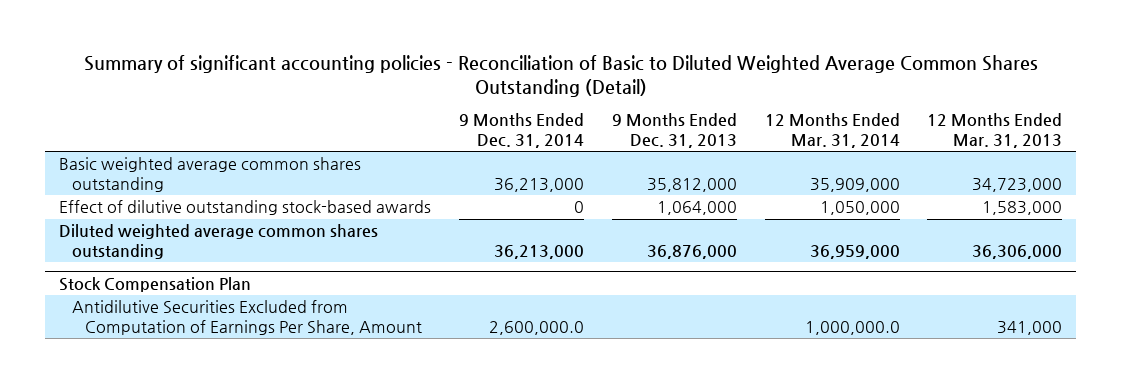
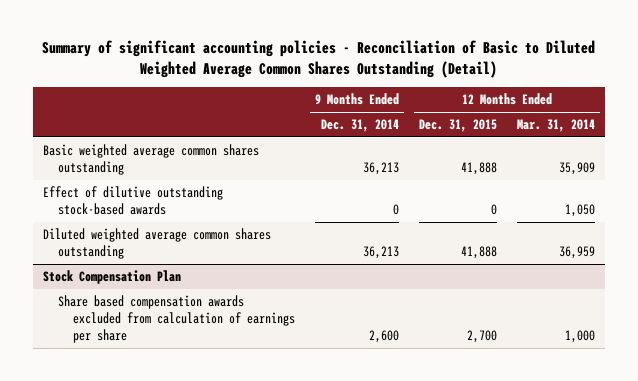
[611,113,737,149] 9 Months Ended Dec. 31, 2013 -> none
[927,113,1063,149] 12 Months Ended Mar. 31, 2013 -> none
none -> [419,119,498,133] Dec. 31, 2015
[494,177,585,192] 36,213,000 -> [363,162,400,176] 36,213
[809,177,900,192] 35,909,000 -> [559,162,596,176] 35,909
[819,201,900,216] 1,050,000 -> [565,204,596,218] 1,050
[494,244,585,259] 36,213,000 -> [363,246,400,260] 36,213
[809,244,900,259] 36,959,000 -> [559,246,596,260] 36,959
[72,300,423,335] Antidilutive Securities Excluded from Computation of Earnings Per Share, Amount -> [57,295,296,344] Share based compensation awards excluded from calculation of earnings per share
[489,320,585,335] 2,600,000.0 -> [369,330,400,344] 2,600
[804,320,900,335] 1,000,000.0 -> [565,330,596,344] 1,000

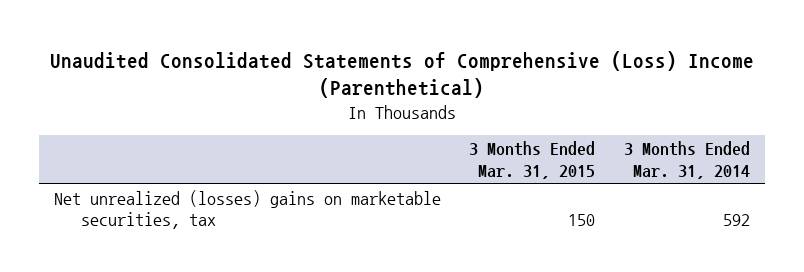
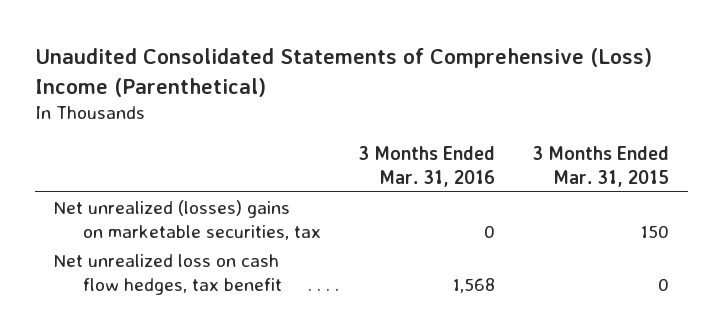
[624,141,751,179] 3 Months Ended Mar. 31, 2014 -> none
none -> [357,145,495,187] 3 Months Ended Mar. 31, 2016
none -> [53,254,282,296] Net unrealized loss on cash flow hedges, tax benefit

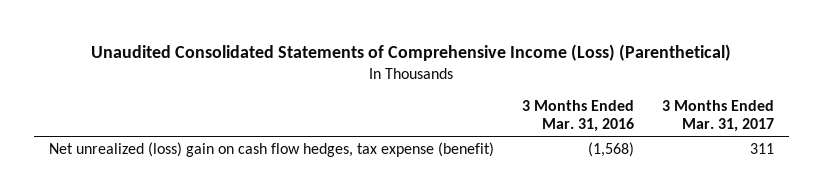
[34,48,652,97] Unaudited Consolidated Statements of Comprehensive (Loss) Income (Parenthetical) -> [91,44,732,62] Unaudited Consolidated Statements of Comprehensive Income (Loss) (Parenthetical)
[532,145,670,187] 3 Months Ended Mar. 31, 2015 -> none
none -> [662,100,775,133] 3 Months Ended Mar. 31, 2017
[53,200,321,241] Net unrealized (losses) gains on marketable securities, tax -> none
[53,254,282,296] Net unrealized loss on cash flow hedges, tax benefit -> [48,141,494,157] Net unrealized (loss) gain on cash flow hedges, tax expense (benefit)
[451,278,495,294] 1,568 -> [587,141,634,157] (1,568)

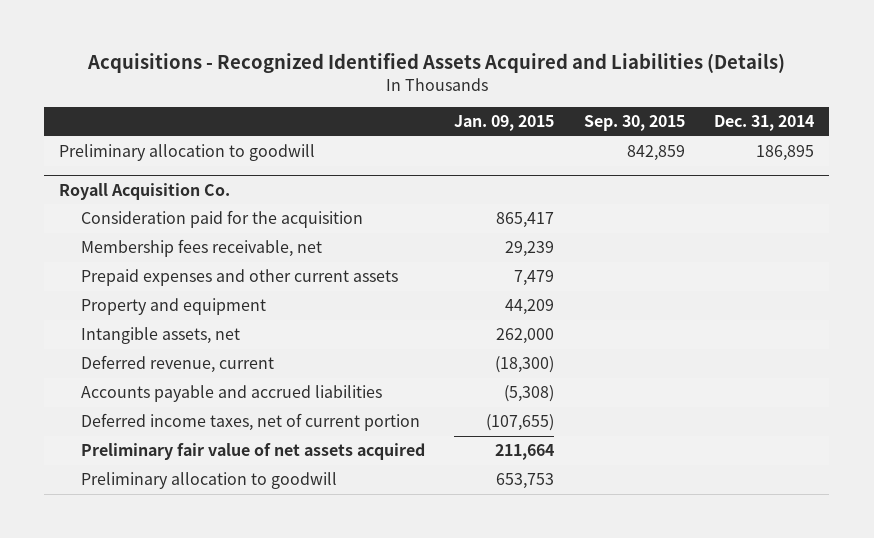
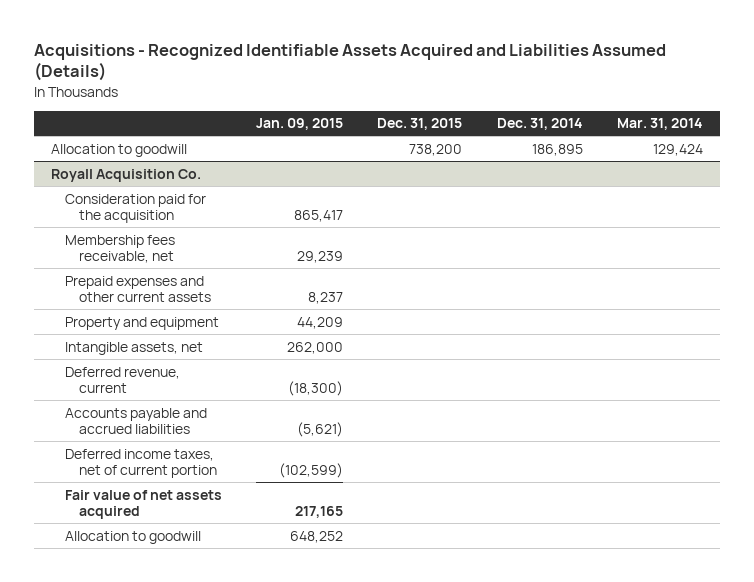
[86,53,785,74] Acquisitions - Recognized Identified Assets Acquired and Liabilities (Details) -> [33,43,666,82] Acquisitions - Recognized Identifiable Assets Acquired and Liabilities Assumed (Details)
[583,115,685,132] Sep. 30, 2015 -> none
none -> [377,118,463,131] Dec. 31, 2015
none -> [617,118,704,131] Mar. 31, 2014
[59,144,316,162] Preliminary allocation to goodwill -> [50,143,187,157] Allocation to goodwill
[514,270,555,287] 7,479 -> [308,292,344,305] 8,237
[504,385,555,403] (5,308) -> [297,422,344,438] (5,621)
[486,414,555,432] (107,655) -> [279,463,344,479] (102,599)
[80,443,425,461] Preliminary fair value of net assets acquired -> [64,489,222,520] Fair value of net assets acquired
[495,444,555,461] 211,664 -> [295,506,344,519] 217,165
[80,472,337,490] Preliminary allocation to goodwill -> [64,530,201,544] Allocation to goodwill
[496,473,555,490] 653,753 -> [290,530,344,543] 648,252

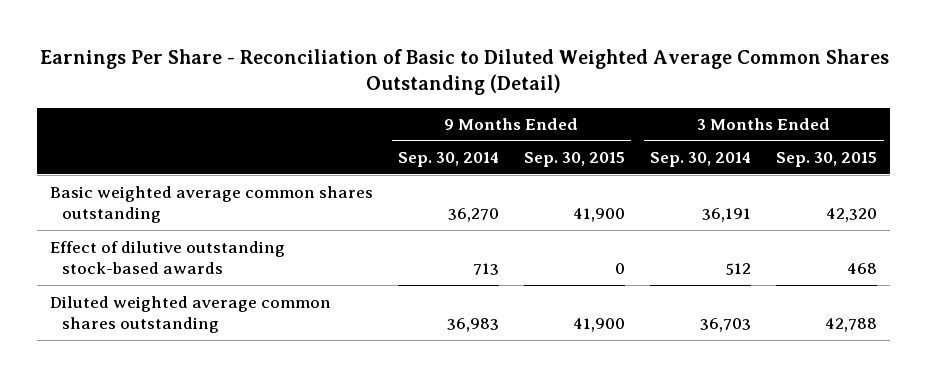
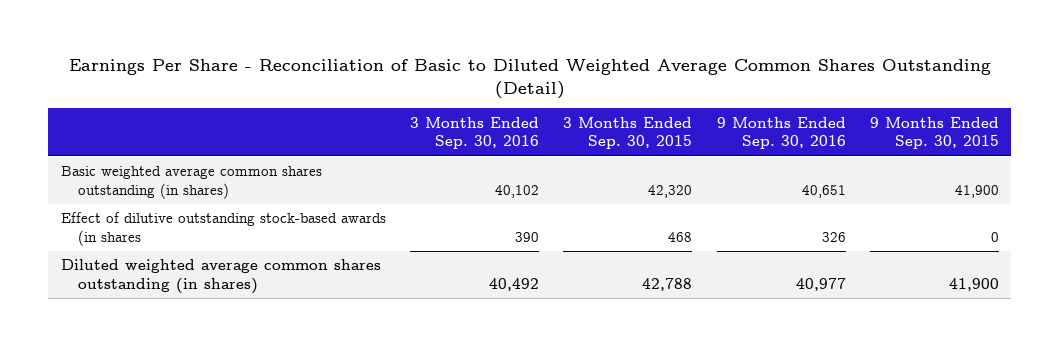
[397,152,499,168] Sep. 30, 2014 -> none
[650,152,752,168] Sep. 30, 2014 -> none
none -> [409,116,539,150] 3 Months Ended Sep. 30, 2016
none -> [716,116,846,150] 9 Months Ended Sep. 30, 2016
[49,185,373,224] Basic weighted average common shares outstanding -> [60,166,322,200] Basic weighted average common shares outstanding (in shares)
[49,240,285,275] Effect of dilutive outstanding stock-based awards -> [60,212,386,247] Effect of dilutive outstanding stock-based awards (in shares
[49,295,331,334] Diluted weighted average common shares outstanding -> [60,259,381,295] Diluted weighted average common shares outstanding (in shares)

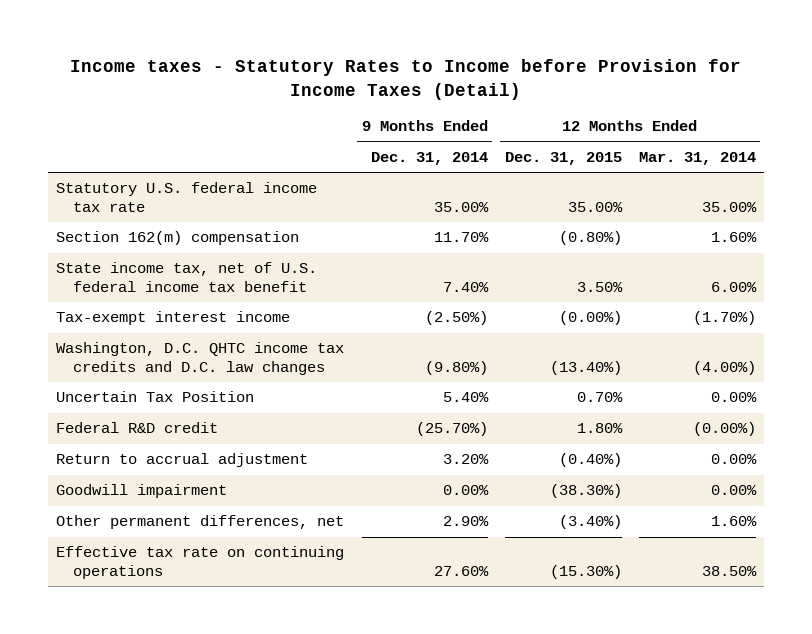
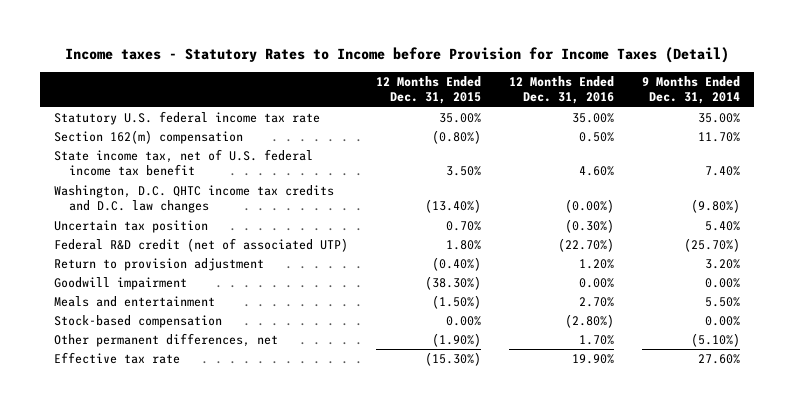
[638,151,756,165] Mar. 31, 2014 -> none
none -> [509,76,615,105] 12 Months Ended Dec. 31, 2016
[56,311,291,326] Tax-exempt interest income -> none
[56,391,255,403] Uncertain Tax Position -> [53,220,208,234] Uncertain tax position
[56,422,219,434] Federal R&D credit -> [53,238,348,253] Federal R&D credit (net of associated UTP)
[56,453,309,468] Return to accrual adjustment -> [53,258,264,272] Return to provision adjustment
none -> [53,296,215,308] Meals and entertainment
none -> [53,315,222,329] Stock-based compensation
[442,516,489,527] 2.90% -> [691,333,741,348] (5.10%)
[558,515,622,530] (3.40%) -> [431,333,481,348] (1.90%)
[56,546,345,579] Effective tax rate on continuing operations -> [53,352,180,365] Effective tax rate

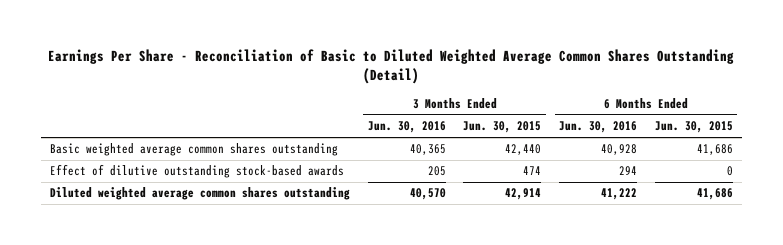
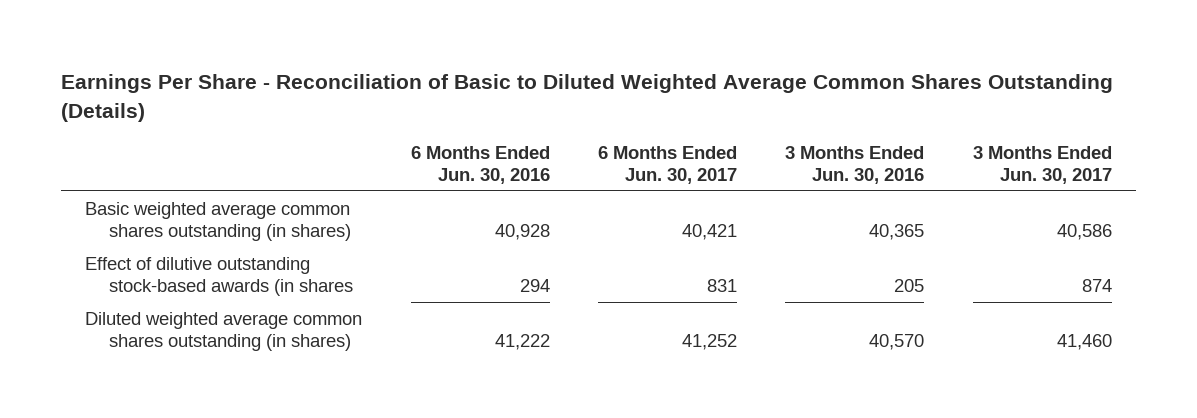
[48,48,735,85] Earnings Per Share - Reconciliation of Basic to Diluted Weighted Average Common Shares Outstanding (Detail) -> [61,74,1114,122] Earnings Per Share - Reconciliation of Basic to Diluted Weighted Average Common Shares Outstanding (Details)
[463,121,542,134] Jun. 30, 2015 -> none
[654,121,733,134] Jun. 30, 2015 -> none
none -> [598,145,738,184] 6 Months Ended Jun. 30, 2017
none -> [972,145,1112,184] 3 Months Ended Jun. 30, 2017
[50,143,339,157] Basic weighted average common shares outstanding -> [85,201,352,241] Basic weighted average common shares outstanding (in shares)
[50,164,345,179] Effect of dilutive outstanding stock-based awards -> [85,256,354,296] Effect of dilutive outstanding stock-based awards (in shares
[50,187,351,201] Diluted weighted average common shares outstanding -> [85,311,363,351] Diluted weighted average common shares outstanding (in shares)

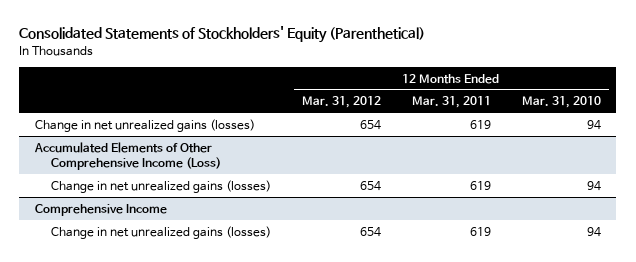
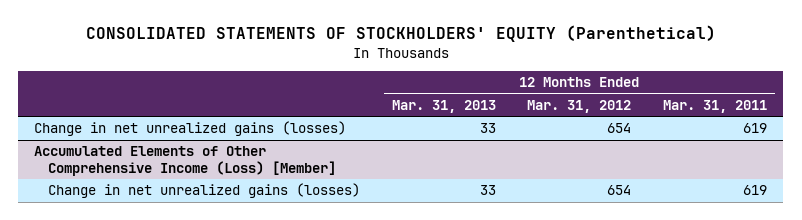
[19,26,426,44] Consolidated Statements of Stockholders' Equity (Parenthetical) -> [85,25,716,43] CONSOLIDATED STATEMENTS OF STOCKHOLDERS' EQUITY (Parenthetical)
[521,96,601,109] Mar. 31, 2010 -> none
none -> [391,100,496,114] Mar. 31, 2013
[50,179,271,193] Change in net unrealized gains (losses) -> none
[34,203,167,216] Comprehensive Income -> none
[33,141,221,170] Accumulated Elements of Other Comprehensive Income (Loss) -> [34,146,336,176] Accumulated Elements of Other Comprehensive Income (Loss) [Member]

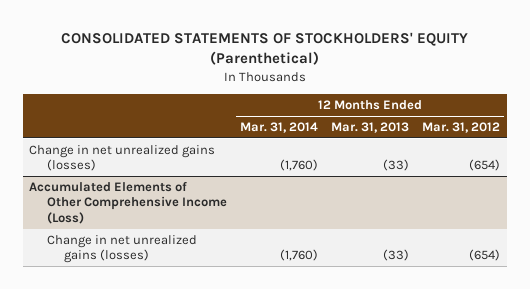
[663,100,768,114] Mar. 31, 2011 -> none
none -> [239,122,318,134] Mar. 31, 2014
[479,123,496,134] 33 -> [383,159,410,172] (33)
[607,123,632,134] 654 -> [469,159,501,172] (654)
[34,146,336,176] Accumulated Elements of Other Comprehensive Income (Loss) [Member] -> [29,180,227,224] Accumulated Elements of Other Comprehensive Income (Loss)
[479,185,496,196] 33 -> [383,249,410,262] (33)
[607,185,632,196] 654 -> [469,249,501,262] (654)

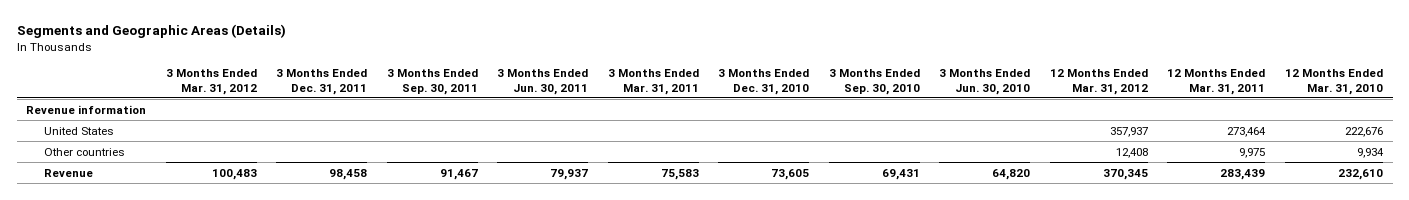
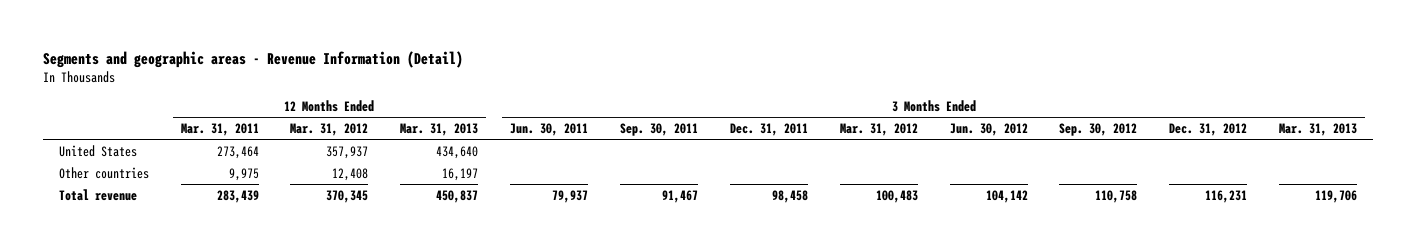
[16,23,286,38] Segments and Geographic Areas (Details) -> [42,50,463,68] Segments and geographic areas - Revenue Information (Detail)
[607,68,699,95] 3 Months Ended Mar. 31, 2011 -> none
[718,68,810,95] 3 Months Ended Dec. 31, 2010 -> none
[828,68,920,95] 3 Months Ended Sep. 30, 2010 -> none
[939,68,1031,95] 3 Months Ended Jun. 30, 2010 -> none
[1284,68,1383,95] 12 Months Ended Mar. 31, 2010 -> none
none -> [400,122,479,136] Mar. 31, 2013
none -> [949,122,1028,136] Jun. 30, 2012
none -> [1059,122,1138,136] Sep. 30, 2012
none -> [1169,122,1248,136] Dec. 31, 2012
none -> [1279,122,1358,136] Mar. 31, 2013
[26,104,147,114] Revenue information -> none
[44,168,94,177] Revenue -> [58,188,137,201] Total revenue

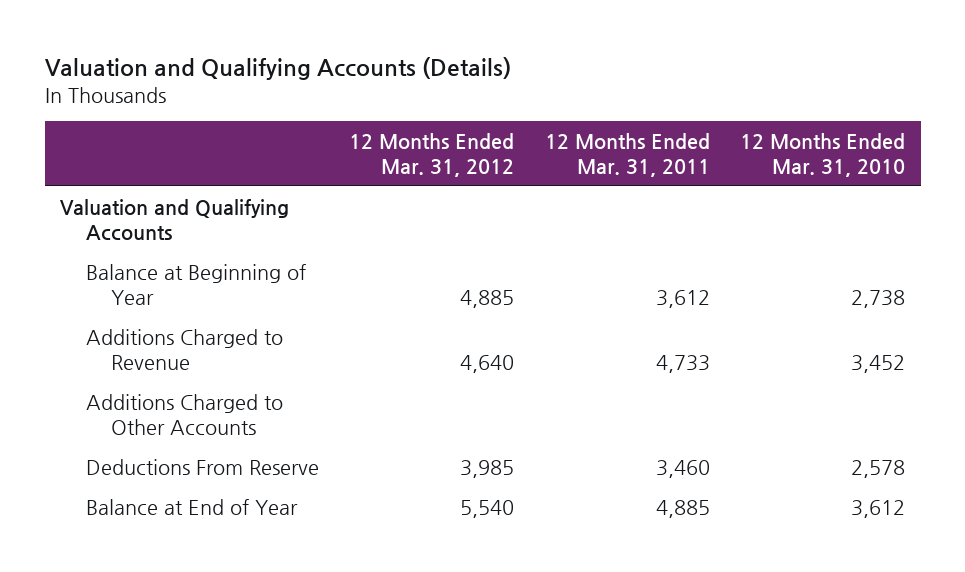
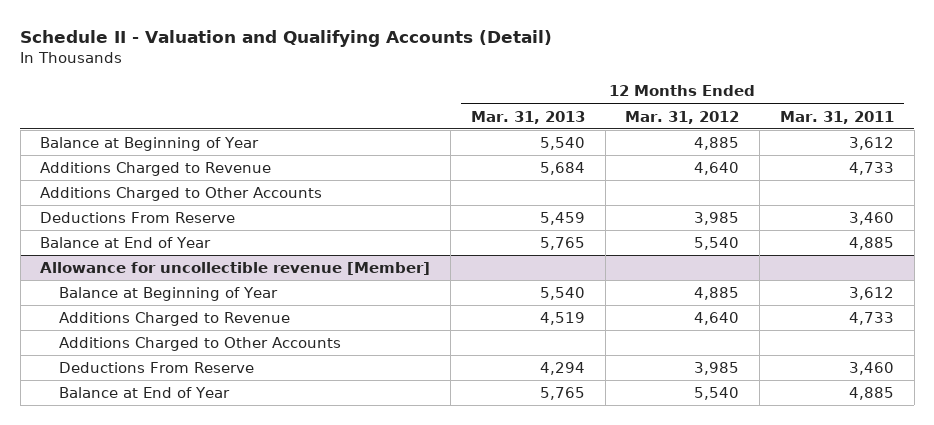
[44,57,511,81] Valuation and Qualifying Accounts (Details) -> [20,30,553,48] Schedule II - Valuation and Qualifying Accounts (Detail)
[740,133,906,177] 12 Months Ended Mar. 31, 2010 -> none
none -> [470,110,585,124] Mar. 31, 2013
[60,198,290,241] Valuation and Qualifying Accounts -> none
none -> [40,262,431,276] Allowance for uncollectible revenue [Member]
none -> [59,287,279,302] Balance at Beginning of Year
none -> [59,312,291,327] Additions Charged to Revenue
none -> [59,337,342,352] Additions Charged to Other Accounts
none -> [59,362,255,374] Deductions From Reserve
none -> [59,387,231,399] Balance at End of Year

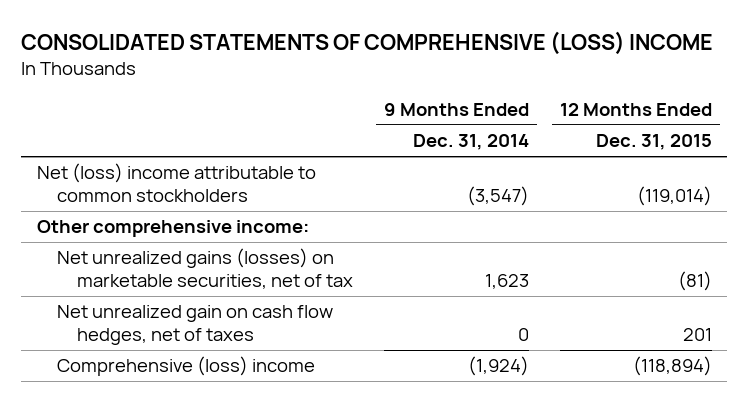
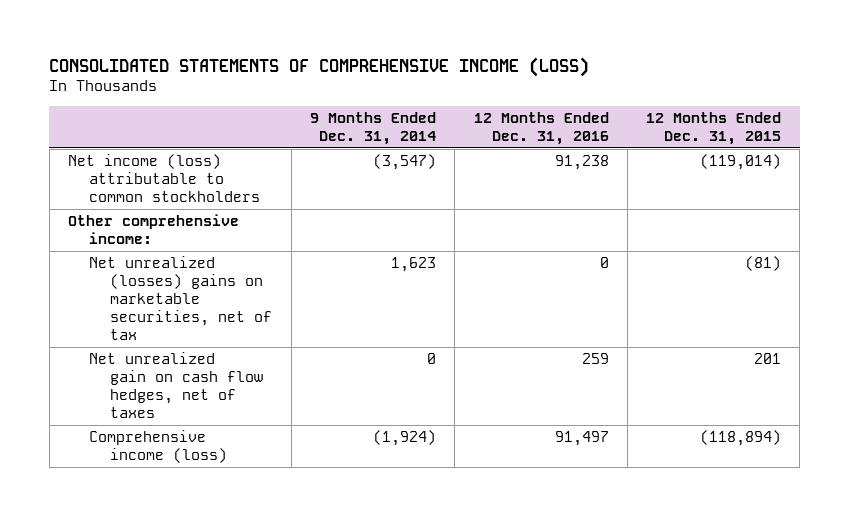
[21,30,714,55] CONSOLIDATED STATEMENTS OF COMPREHENSIVE (LOSS) INCOME -> [49,56,590,77] CONSOLIDATED STATEMENTS OF COMPREHENSIVE INCOME (LOSS)
none -> [473,111,609,145] 12 Months Ended Dec. 31, 2016
[36,163,316,203] Net (loss) income attributable to common stockholders -> [68,154,261,202] Net income (loss) attributable to common stockholders
[56,248,354,290] Net unrealized gains (losses) on marketable securities, net of tax -> [89,256,273,340] Net unrealized (losses) gains on marketable securities, net of tax
[56,356,315,377] Comprehensive (loss) income -> [89,430,228,463] Comprehensive income (loss)

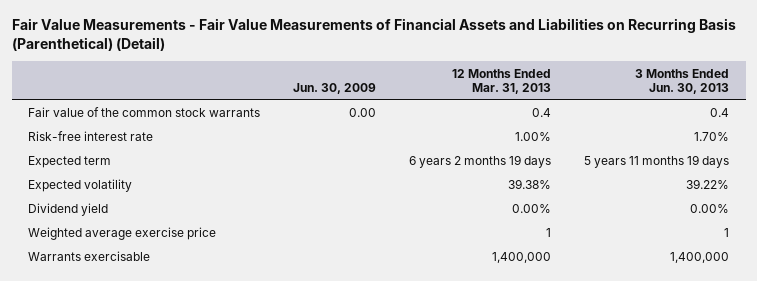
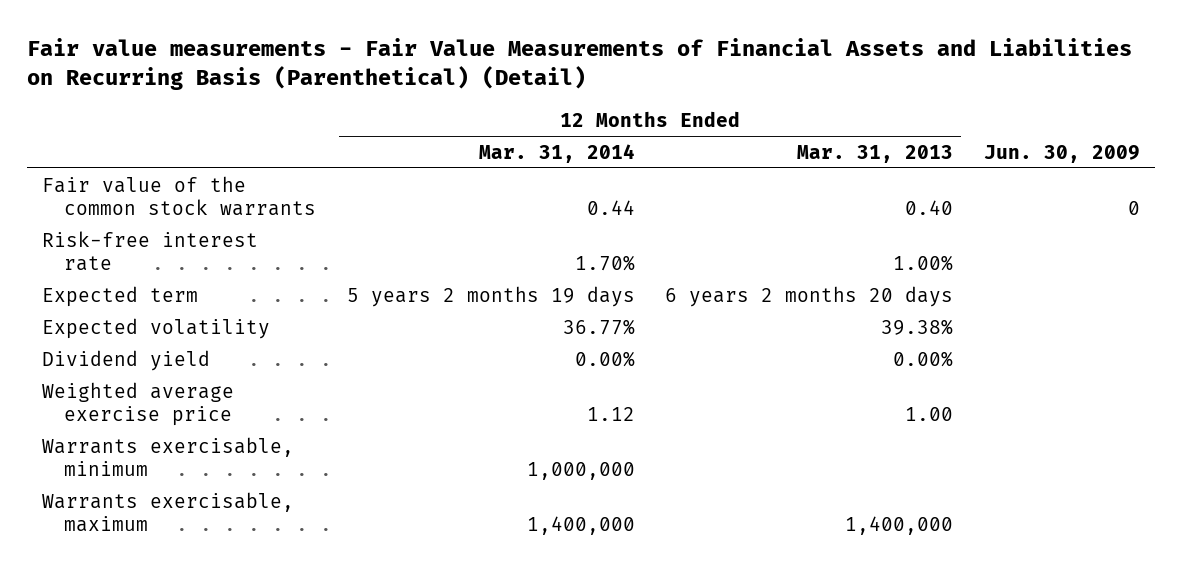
[11,18,736,52] Fair Value Measurements - Fair Value Measurements of Financial Assets and Liabilities on Recurring Basis (Parenthetical) (Detail) -> [26,38,1132,91] Fair value measurements - Fair Value Measurements of Financial Assets and Liabilities on Recurring Basis (Parenthetical) (Detail)
[635,68,730,95] 3 Months Ended Jun. 30, 2013 -> none
none -> [478,143,635,163] Mar. 31, 2014
[349,108,377,118] 0.00 -> [1128,201,1141,216] 0
[532,108,552,118] 0.4 -> [905,200,954,216] 0.40
[409,155,552,169] 6 years 2 months 19 days -> [665,285,954,307] 6 years 2 months 20 days
[546,228,552,238] 1 -> [905,407,954,422] 1.00
none -> [42,436,295,477] Warrants exercisable, minimum
[28,251,151,262] Warrants exercisable -> [42,491,295,533] Warrants exercisable, maximum

